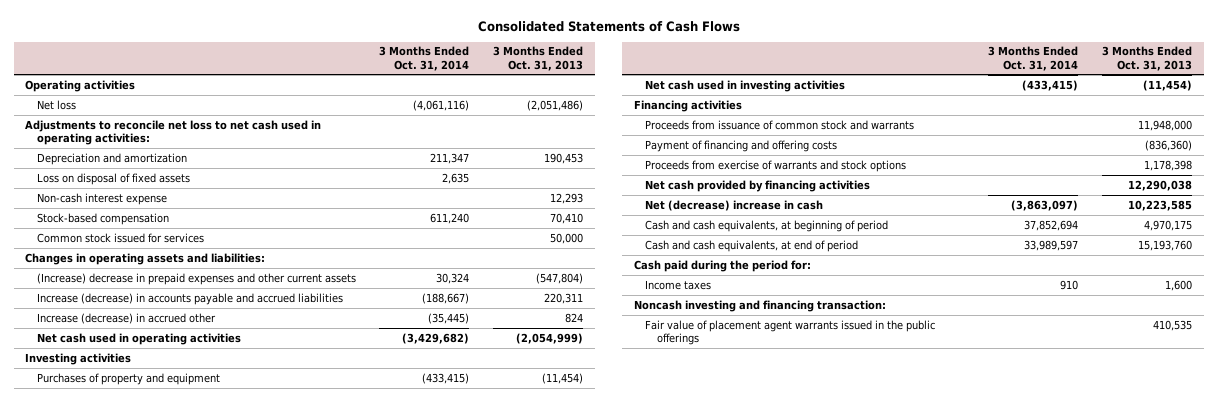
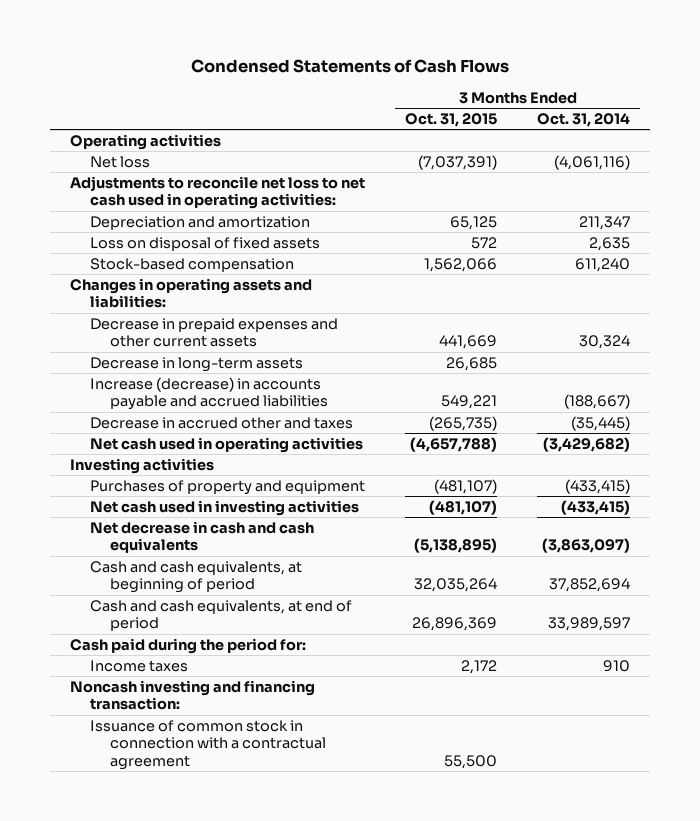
[477,20,740,32] Consolidated Statements of Cash Flows -> [191,59,510,74] Condensed Statements of Cash Flows
[493,46,584,71] 3 Months Ended Oct. 31, 2013 -> none
none -> [405,113,498,128] Oct. 31, 2015
[36,192,167,205] Non-cash interest expense -> none
[36,232,204,243] Common stock issued for services -> none
[36,272,356,285] (Increase) decrease in prepaid expenses and other current assets -> [89,317,338,348] Decrease in prepaid expenses and other current assets
none -> [89,356,303,372] Decrease in long-term assets
[36,312,216,324] Increase (decrease) in accrued other -> [89,416,353,429] Decrease in accrued other and taxes
[634,99,743,112] Financing activities -> none
[645,119,915,130] Proceeds from issuance of common stock and warrants -> none
[645,139,838,152] Payment of financing and offering costs -> none
[645,159,907,172] Proceeds from exercise of warrants and stock options -> none
[645,179,871,192] Net cash provided by financing activities -> none
[645,199,824,211] Net (decrease) increase in cash -> [89,520,314,554] Net decrease in cash and cash equivalents
[645,319,936,346] Fair value of placement agent warrants issued in the public offerings -> [89,719,326,770] Issuance of common stock in connection with a contractual agreement

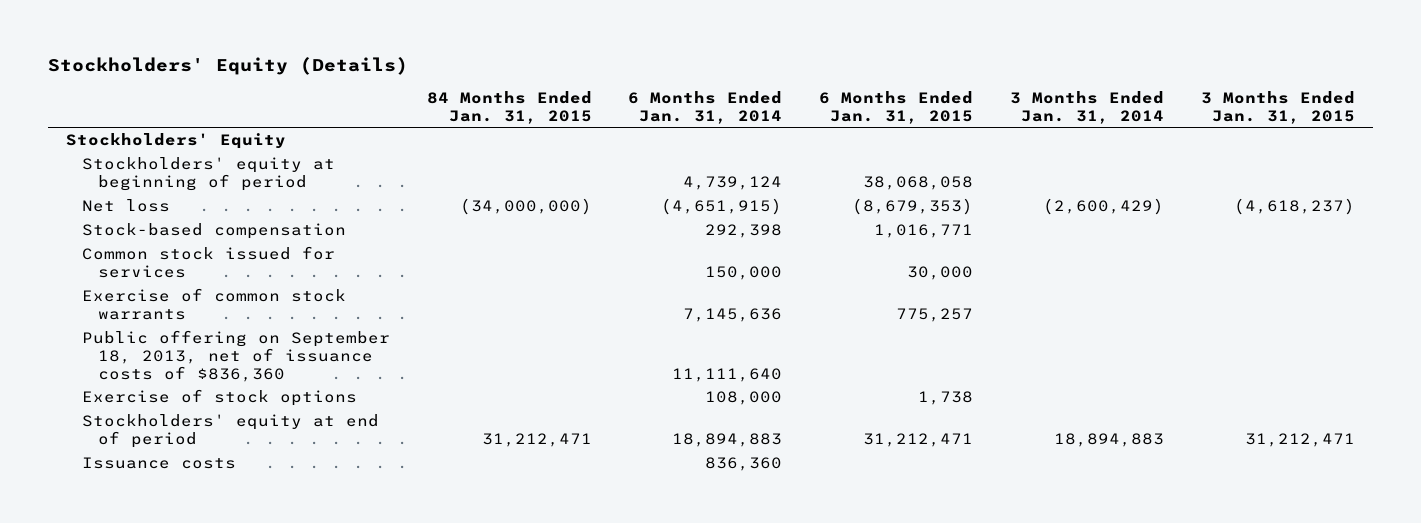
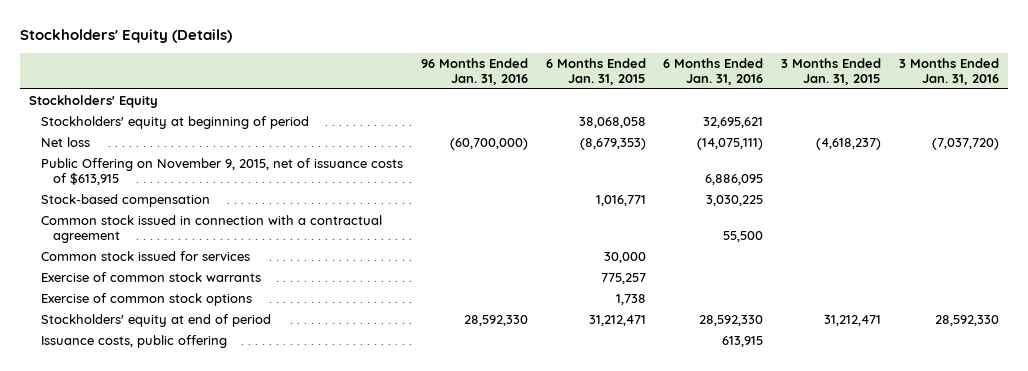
[426,90,592,124] 84 Months Ended Jan. 31, 2015 -> none
[628,90,783,124] 6 Months Ended Jan. 31, 2014 -> none
[1009,90,1164,124] 3 Months Ended Jan. 31, 2014 -> none
none -> [420,57,528,85] 96 Months Ended Jan. 31, 2016
none -> [663,57,764,85] 6 Months Ended Jan. 31, 2016
none -> [899,57,1000,85] 3 Months Ended Jan. 31, 2016
none -> [40,158,403,186] Public Offering on November 9, 2015, net of issuance costs of $613,915
none -> [40,215,382,244] Common stock issued in connection with a contractual agreement
[81,330,390,382] Public offering on September 18, 2013, net of issuance costs of $836,360 -> none
[81,389,357,407] Exercise of stock options -> [40,293,252,307] Exercise of common stock options
[81,457,236,470] Issuance costs -> [40,335,227,349] Issuance costs, public offering

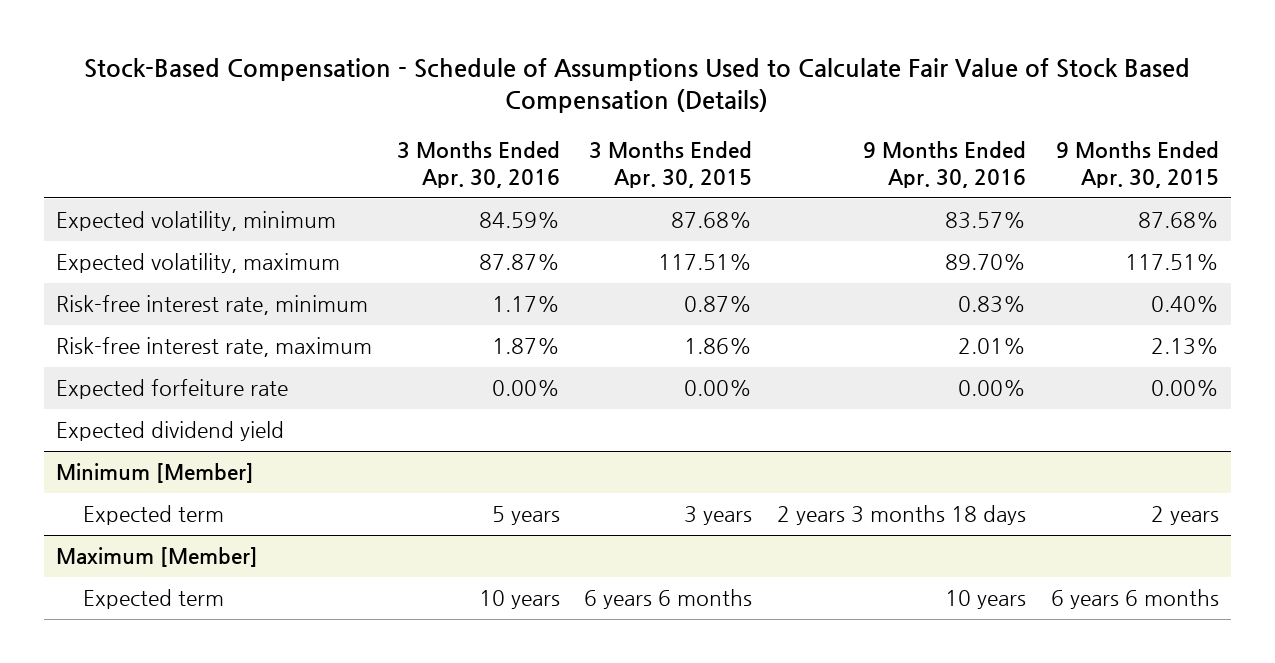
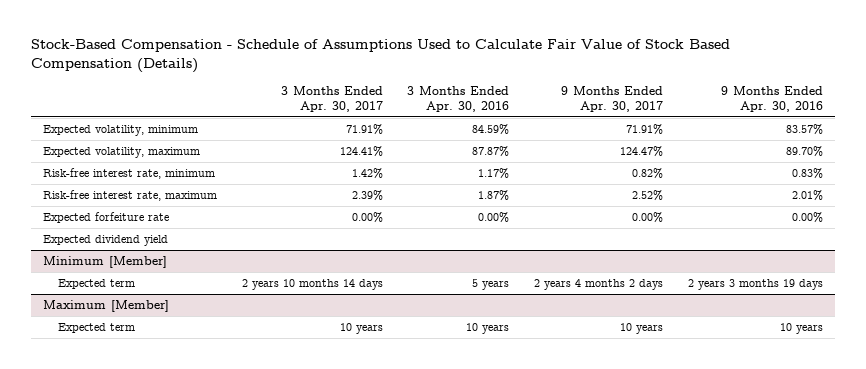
[589,141,753,188] 3 Months Ended Apr. 30, 2015 -> none
[1055,141,1219,188] 9 Months Ended Apr. 30, 2015 -> none
none -> [280,86,383,112] 3 Months Ended Apr. 30, 2017
none -> [561,86,664,112] 9 Months Ended Apr. 30, 2017
[777,505,1027,526] 2 years 3 months 18 days -> [687,279,823,291] 2 years 3 months 19 days

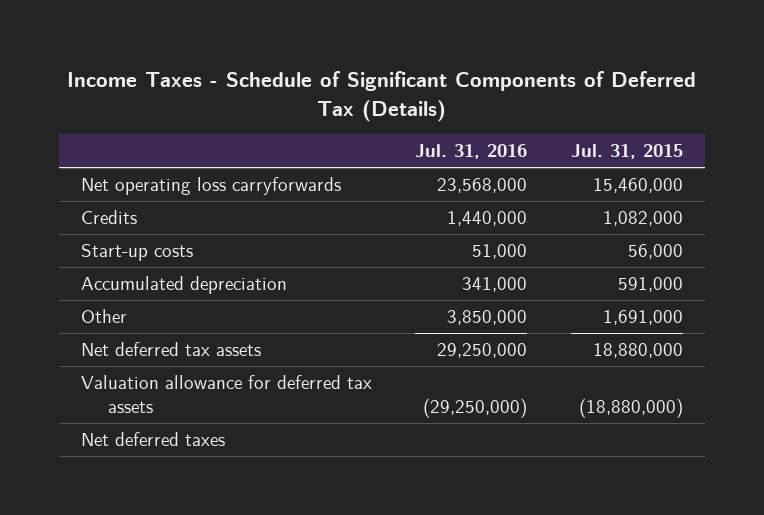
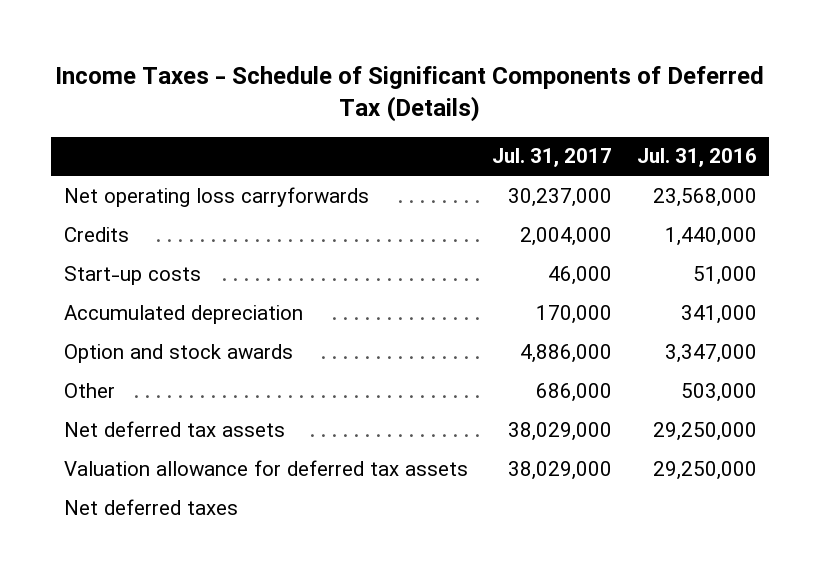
[571,144,684,160] Jul. 31, 2015 -> none
none -> [492,148,613,168] Jul. 31, 2017
none -> [63,343,293,363] Option and stock awards
[447,309,528,325] 3,850,000 -> [680,382,757,402] 503,000
[423,397,528,418] (29,250,000) -> [652,460,757,480] 29,250,000

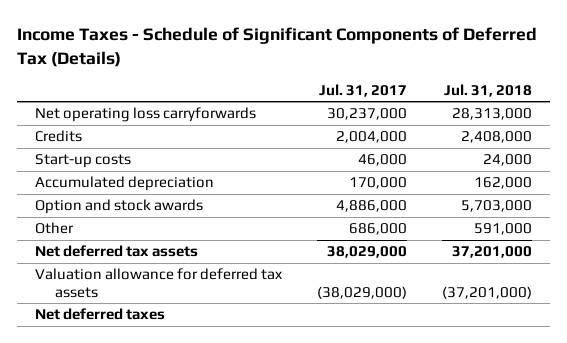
[636,148,757,168] Jul. 31, 2016 -> none
none -> [443,83,532,97] Jul. 31, 2018
[508,460,613,480] 38,029,000 -> [316,285,407,299] (38,029,000)

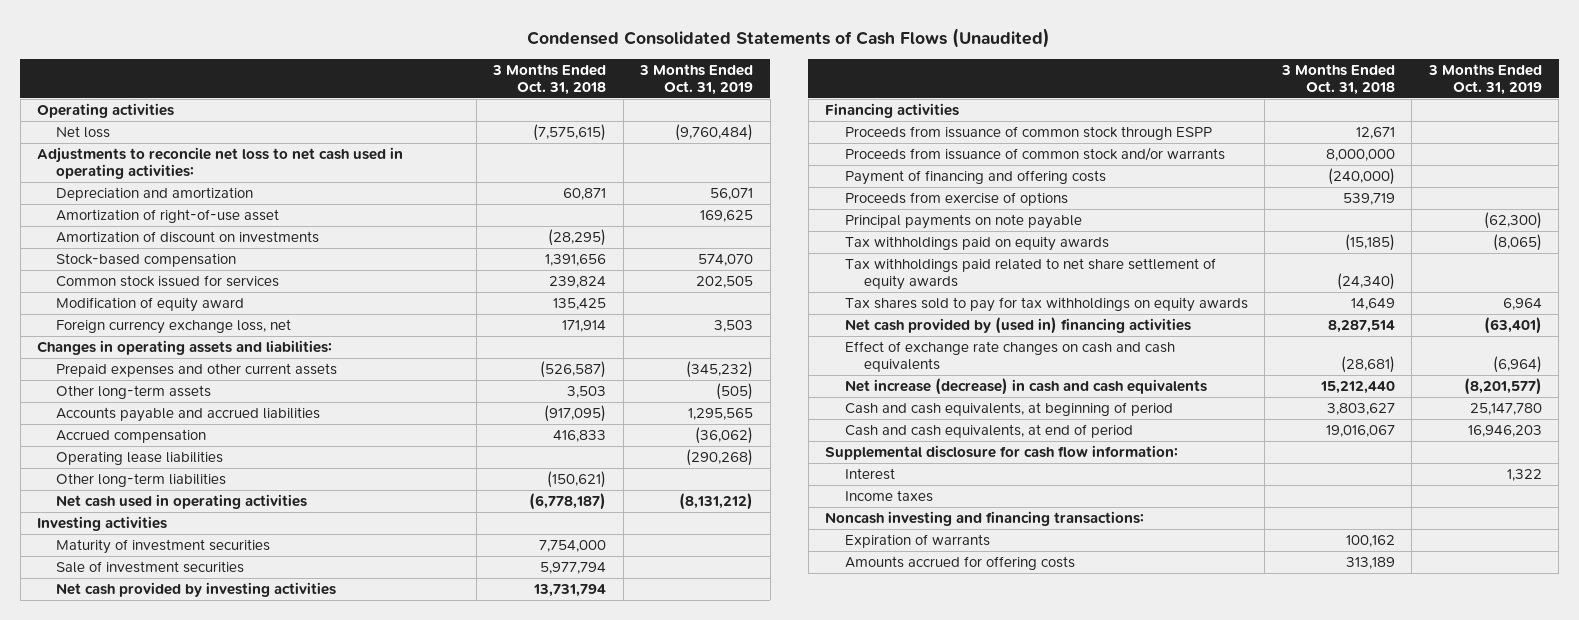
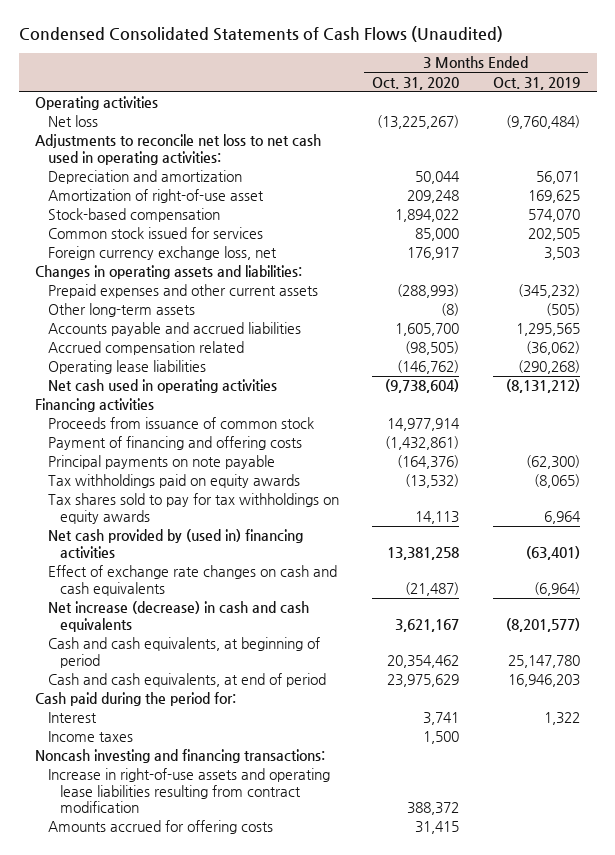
[492,63,607,96] 3 Months Ended Oct. 31, 2018 -> none
none -> [372,76,460,90] Oct. 31, 2020
[56,230,320,243] Amortization of discount on investments -> none
[56,296,245,312] Modification of equity award -> none
[56,428,207,443] Accrued compensation -> [47,341,244,356] Accrued compensation related
[56,472,227,487] Other long-term liabilities -> none
[37,515,168,531] Investing activities -> none
[56,538,271,554] Maturity of investment securities -> none
[56,560,245,573] Sale of investment securities -> none
[56,581,337,597] Net cash provided by investing activities -> none
[844,146,1225,161] Proceeds from issuance of common stock and/or warrants -> none
[844,125,1212,140] Proceeds from issuance of common stock through ESPP -> [47,417,314,430] Proceeds from issuance of common stock
[844,191,1068,206] Proceeds from exercise of options -> none
[844,257,1216,291] Tax withholdings paid related to net share settlement of equity awards -> none
[825,444,1179,460] Supplemental disclosure for cash flow information: -> none
none -> [35,692,237,707] Cash paid during the period for:
[844,533,990,548] Expiration of warrants -> none
none -> [47,768,330,813] Increase in right-of-use assets and operating lease liabilities resulting from contract modification

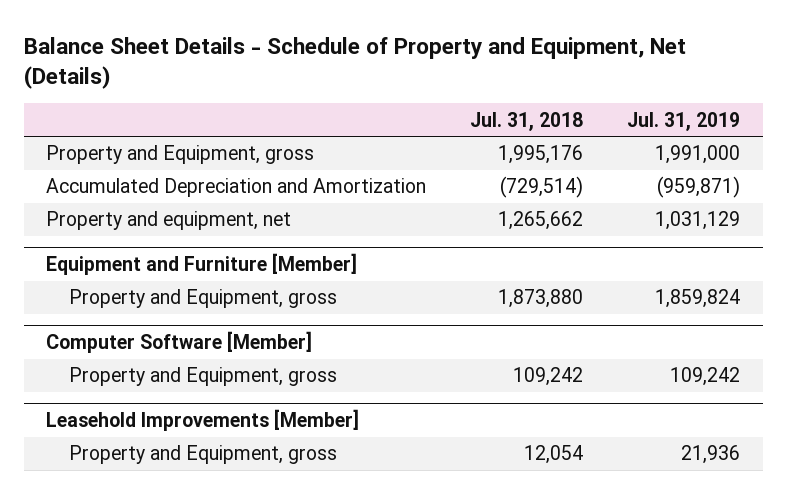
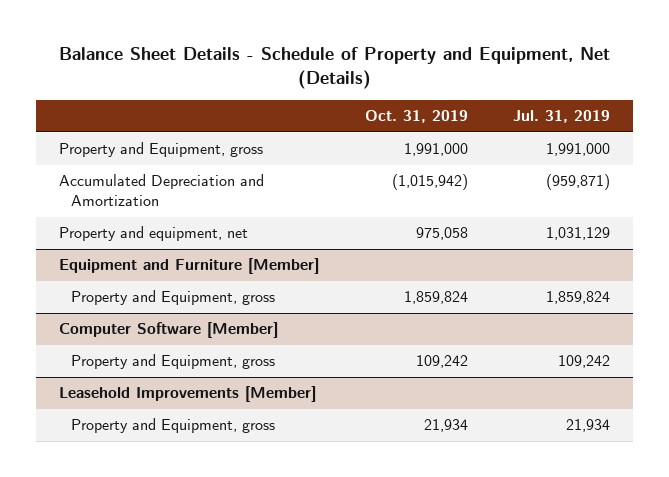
[470,111,584,131] Jul. 31, 2018 -> none
none -> [364,110,468,124] Oct. 31, 2019
[681,445,741,465] 21,936 -> [565,419,610,433] 21,934

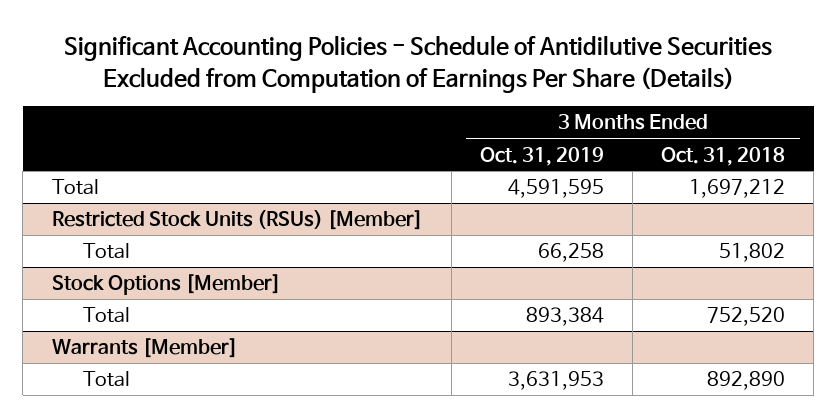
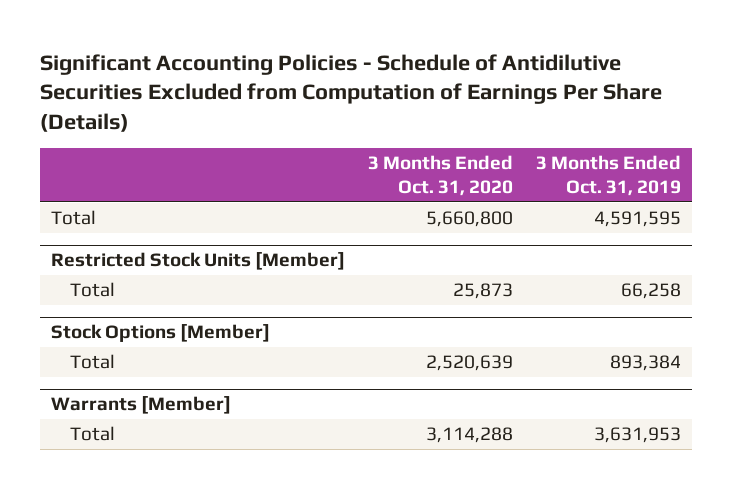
[661,146,786,166] Oct. 31, 2018 -> none
none -> [368,155,514,197] 3 Months Ended Oct. 31, 2020
[51,210,423,231] Restricted Stock Units (RSUs) [Member] -> [51,252,346,271] Restricted Stock Units [Member]

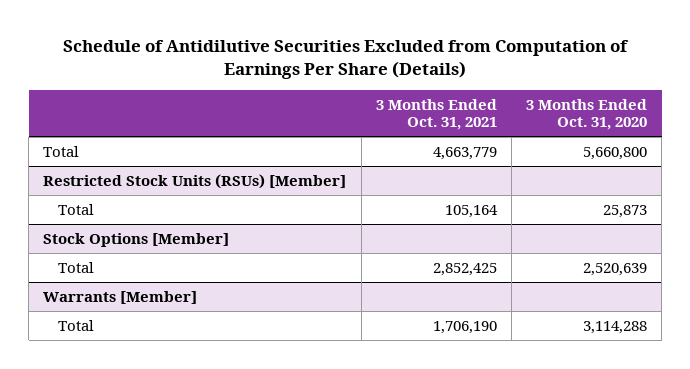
[40,53,663,132] Significant Accounting Policies - Schedule of Antidilutive Securities Excluded from Computation of Earnings Per Share (Details) -> [63,39,630,80] Schedule of Antidilutive Securities Excluded from Computation of Earnings Per Share (Details)
[536,155,682,197] 3 Months Ended Oct. 31, 2019 -> none
none -> [375,98,497,131] 3 Months Ended Oct. 31, 2021
[51,252,346,271] Restricted Stock Units [Member] -> [43,173,347,189] Restricted Stock Units (RSUs) [Member]

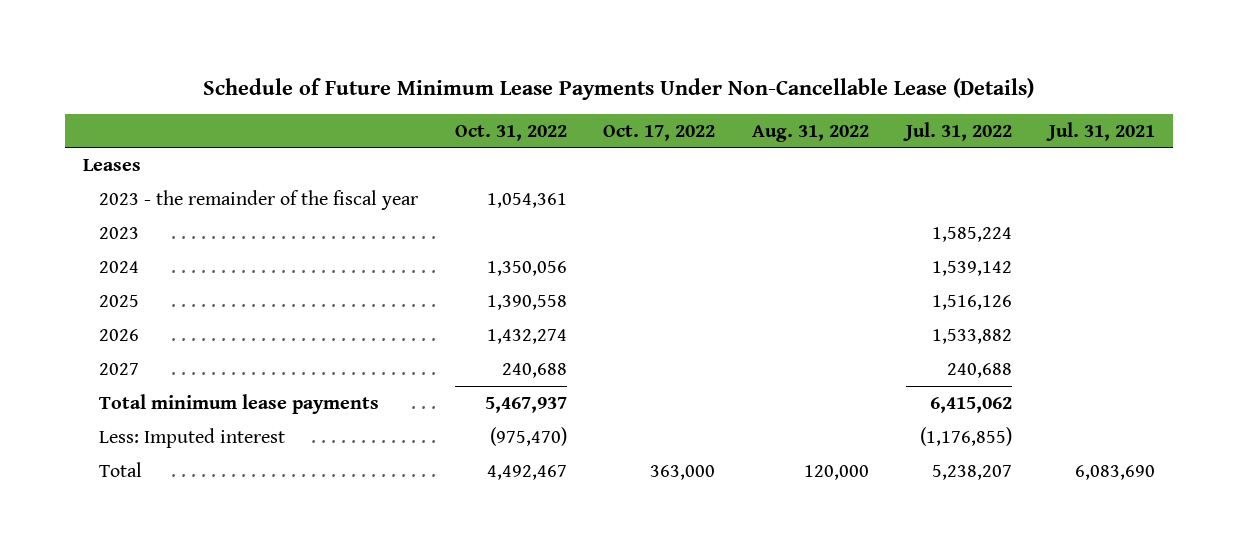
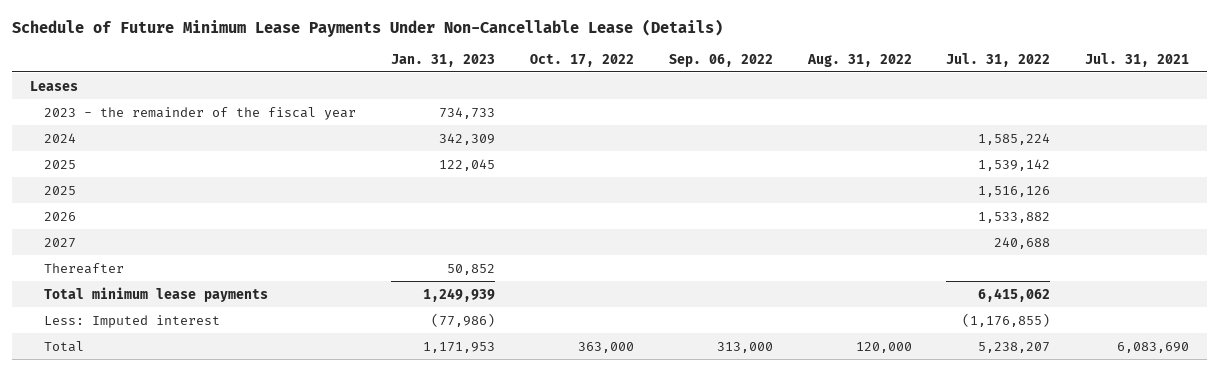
[454,124,567,141] Oct. 31, 2022 -> none
none -> [391,53,496,67] Jan. 31, 2023
none -> [668,53,773,67] Sep. 06, 2022
[98,226,139,239] 2023 -> [44,132,77,143] 2024
[98,260,139,273] 2024 -> [44,159,77,169] 2025
none -> [44,262,125,274] Thereafter

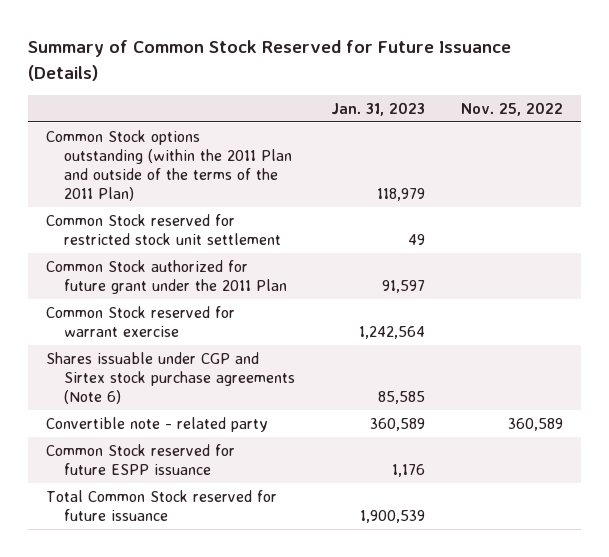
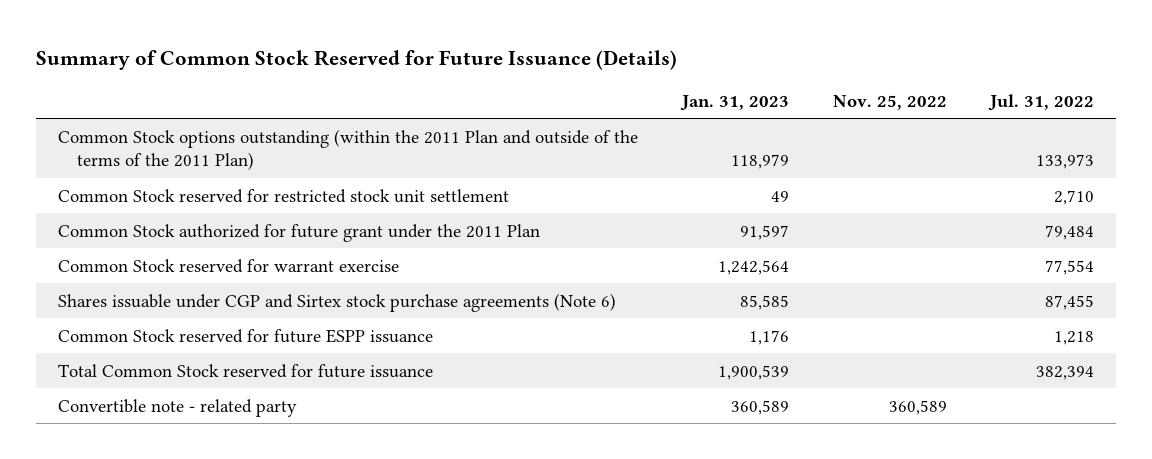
none -> [988,93,1095,111] Jul. 31, 2022
[46,417,269,433] Convertible note - related party -> [58,398,298,417] Convertible note - related party

